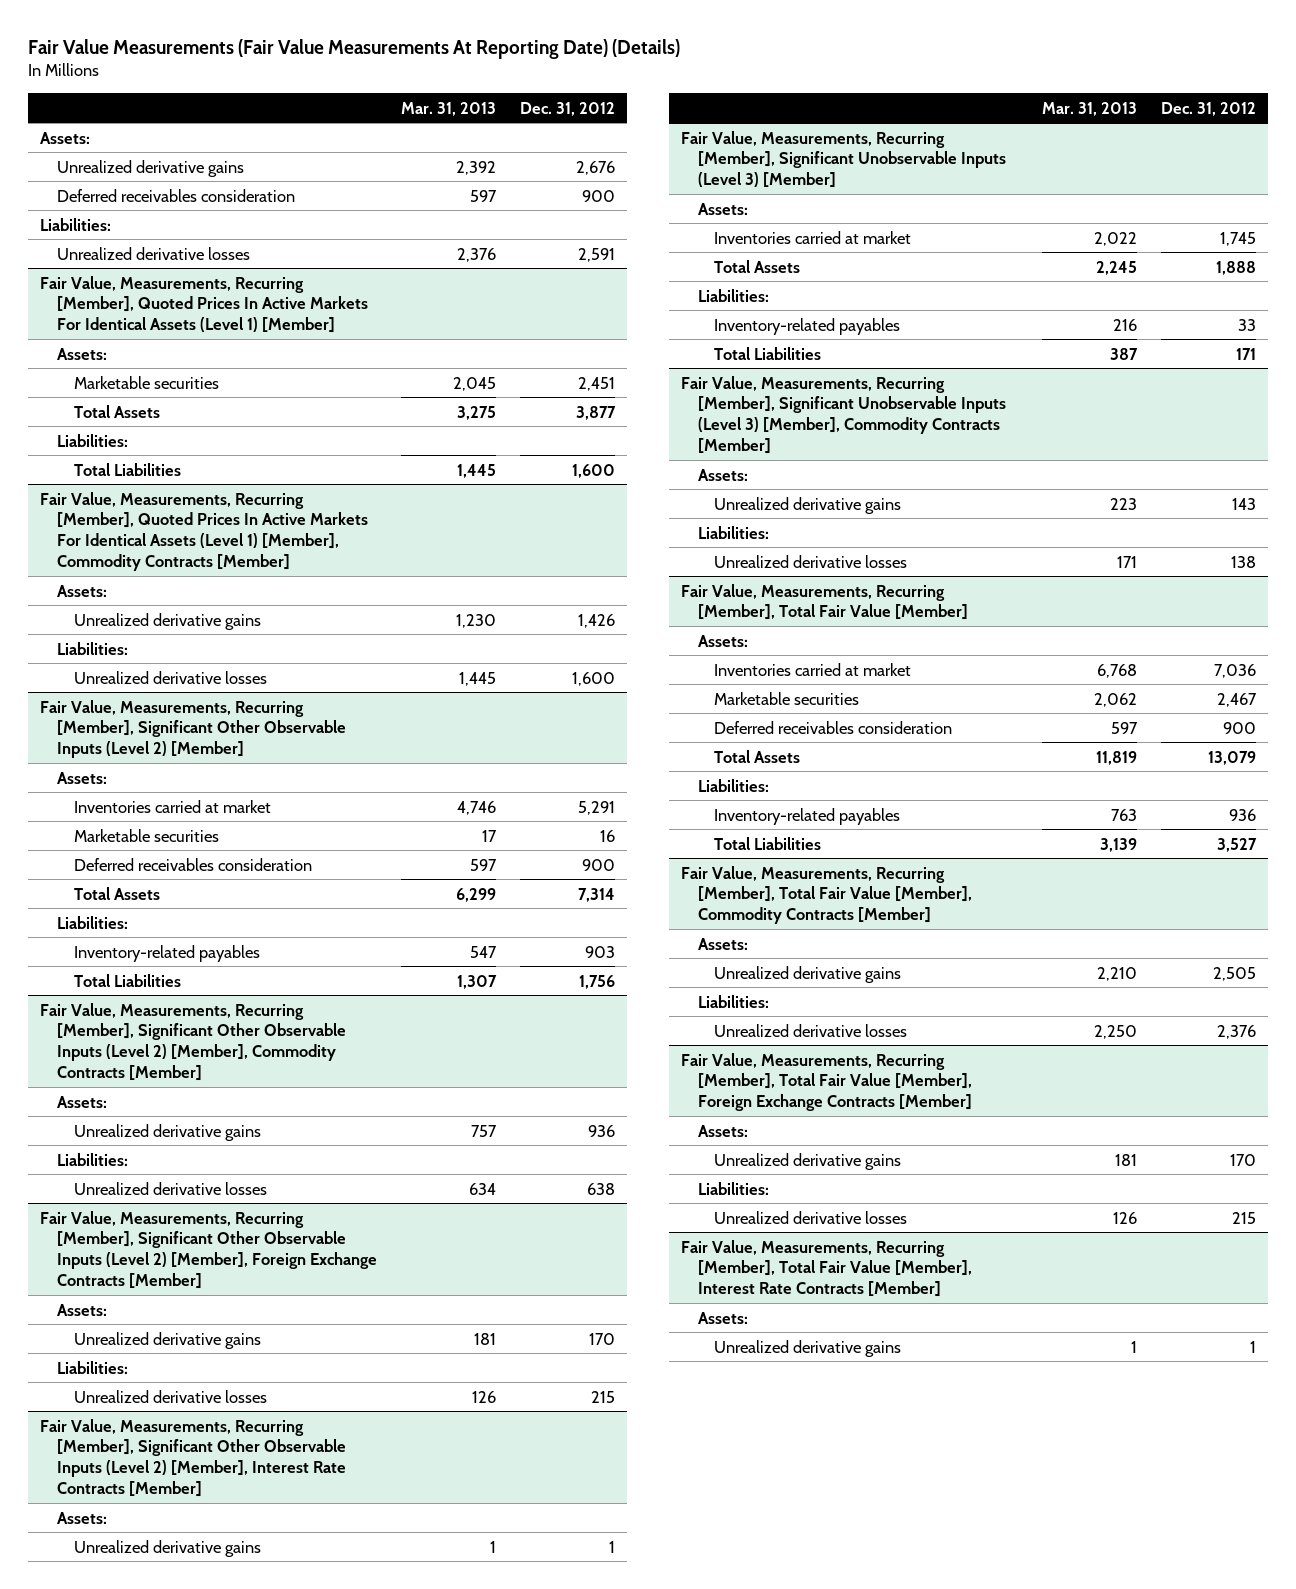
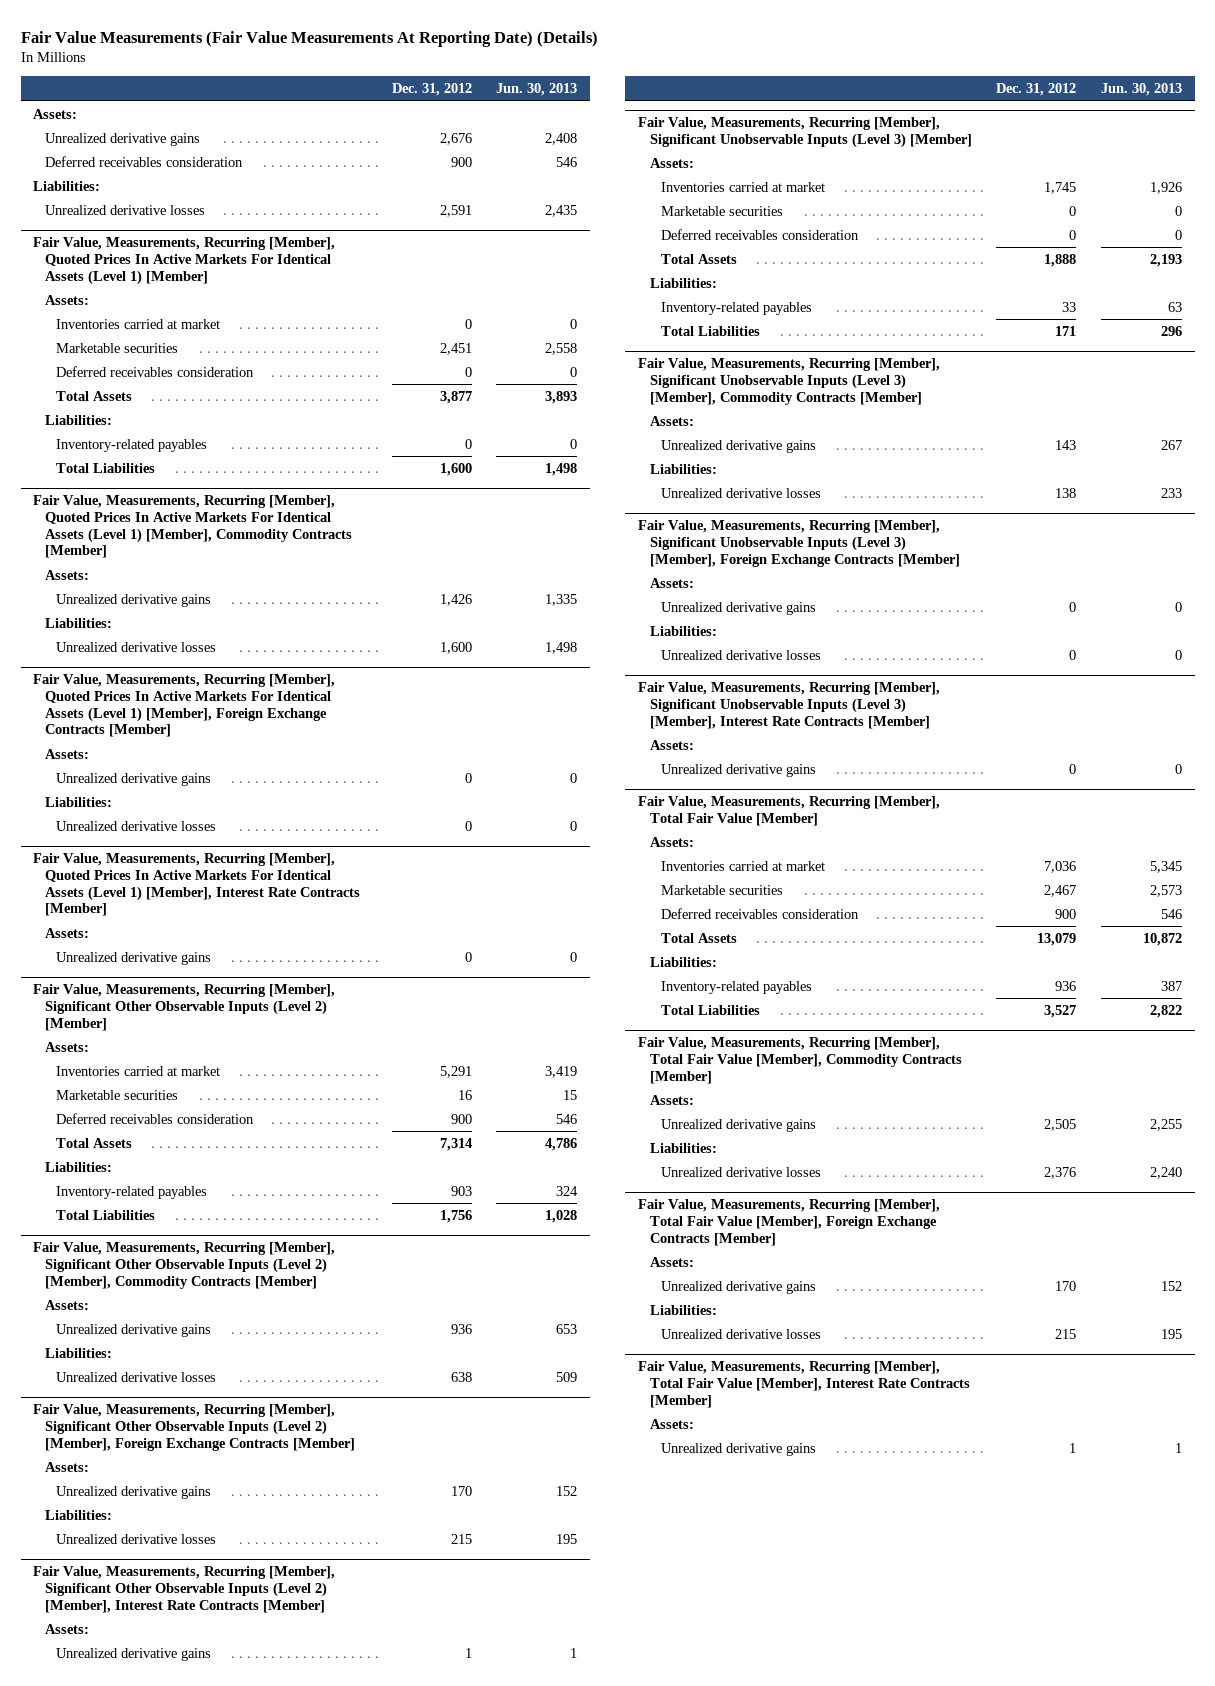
[400,101,496,116] Mar. 31, 2013 -> none
none -> [496,83,578,97] Jun. 30, 2013
none -> [56,318,221,329] Inventories carried at market
none -> [56,365,255,377] Deferred receivables consideration
none -> [56,438,208,452] Inventory-related payables
none -> [32,674,335,738] Fair Value, Measurements, Recurring [Member], Quoted Prices In Active Markets For Identical Assets (Level 1) [Member], Foreign Exchange Contracts [Member]
none -> [44,748,89,759] Assets:
none -> [56,772,212,786] Unrealized derivative gains
none -> [44,796,112,807] Liabilities:
none -> [56,820,217,831] Unrealized derivative losses
none -> [32,853,360,917] Fair Value, Measurements, Recurring [Member], Quoted Prices In Active Markets For Identical Assets (Level 1) [Member], Interest Rate Contracts [Member]
none -> [44,927,89,938] Assets:
none -> [56,951,212,965] Unrealized derivative gains
none -> [661,205,784,216] Marketable securities
none -> [661,228,860,240] Deferred receivables consideration
none -> [637,520,960,567] Fair Value, Measurements, Recurring [Member], Significant Unobservable Inputs (Level 3) [Member], Foreign Exchange Contracts [Member]
none -> [649,577,694,588] Assets:
none -> [661,601,817,615] Unrealized derivative gains
none -> [649,625,717,636] Liabilities:
none -> [661,649,822,660] Unrealized derivative losses
none -> [637,682,940,729] Fair Value, Measurements, Recurring [Member], Significant Unobservable Inputs (Level 3) [Member], Interest Rate Contracts [Member]
none -> [649,739,694,750] Assets:
none -> [661,763,817,777] Unrealized derivative gains

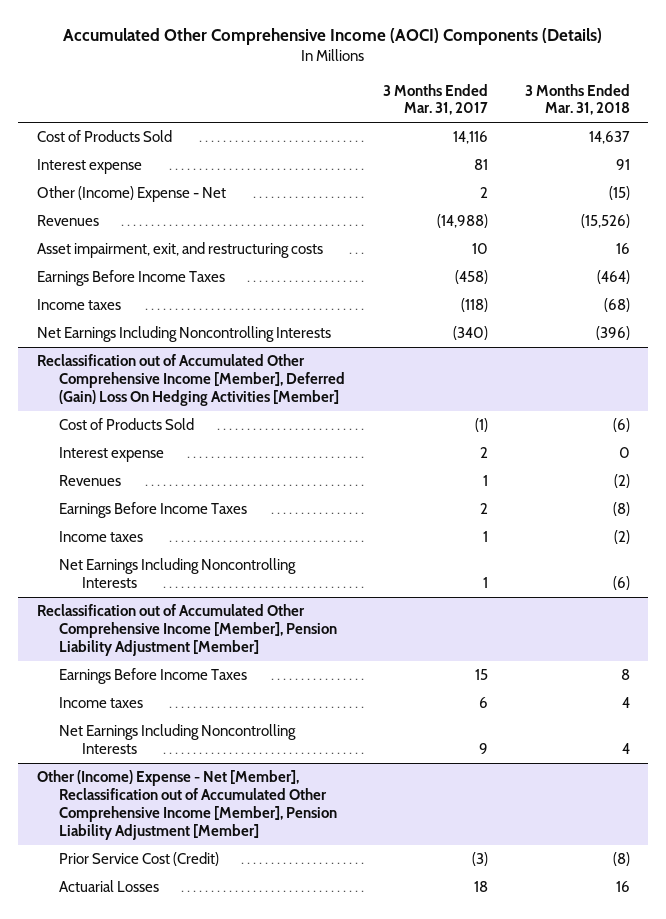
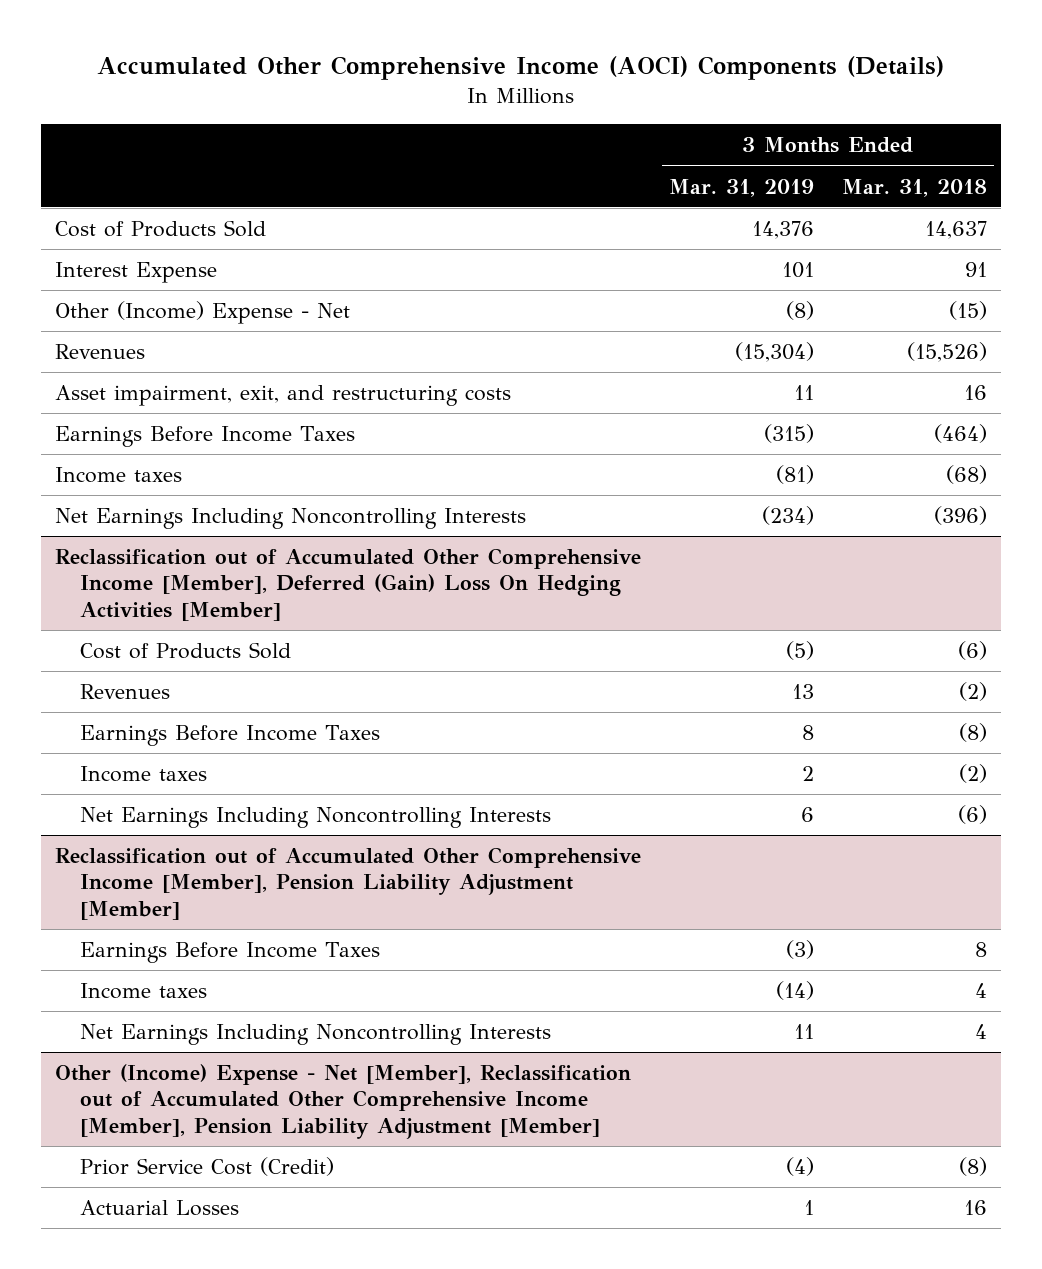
[382,83,488,116] 3 Months Ended Mar. 31, 2017 -> none
none -> [668,178,814,197] Mar. 31, 2019
[36,159,142,175] Interest expense -> [54,261,217,283] Interest Expense
[59,447,165,463] Interest expense -> none

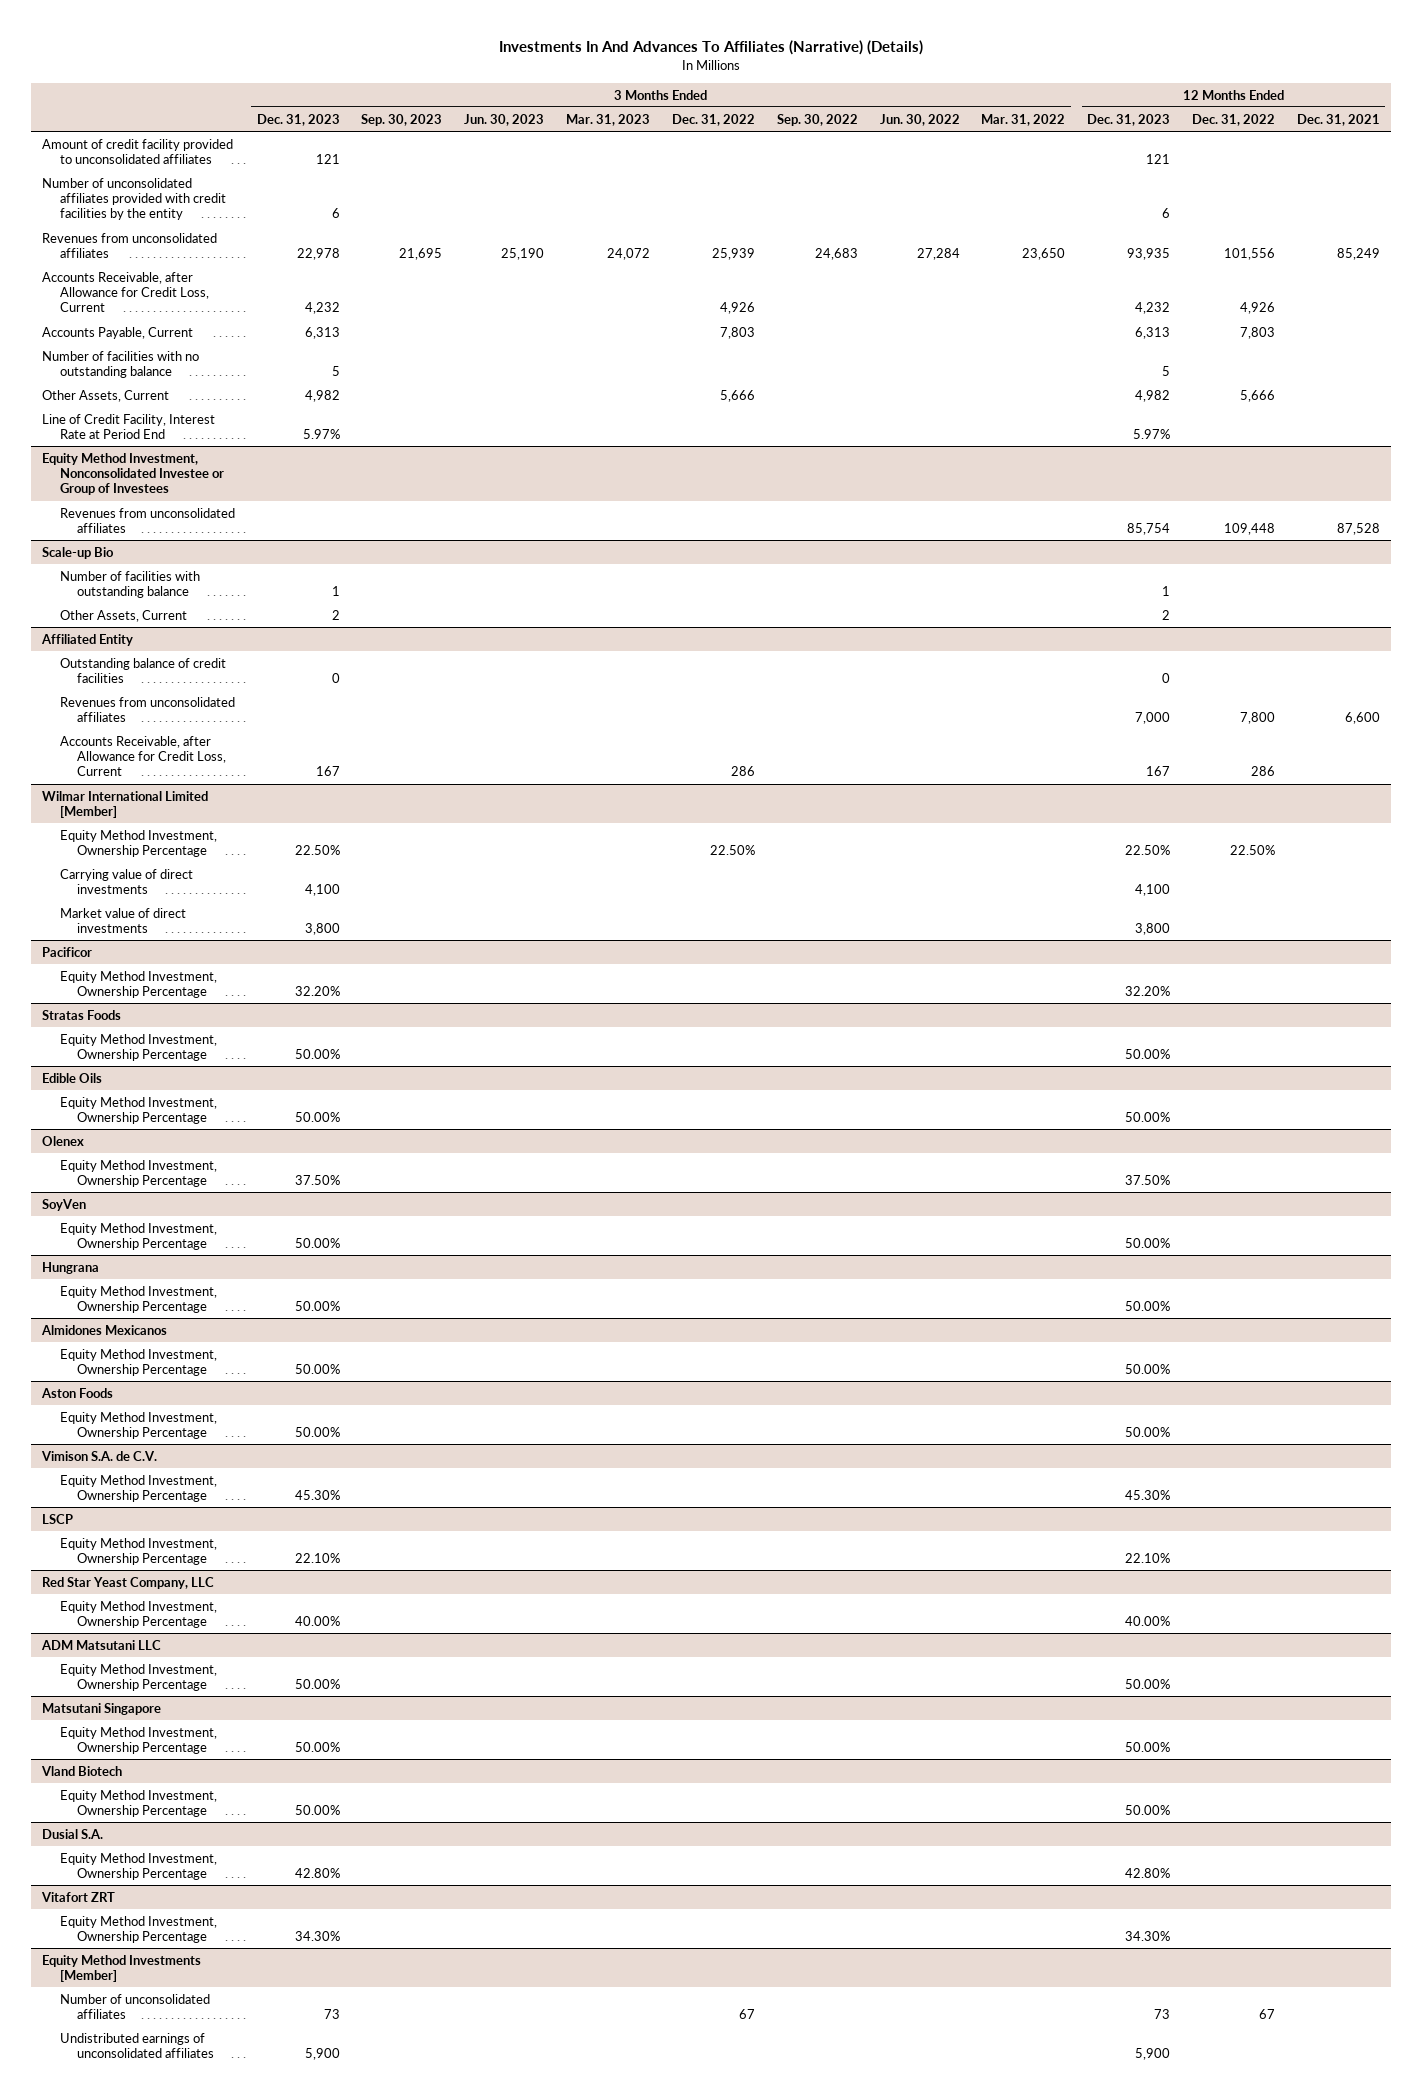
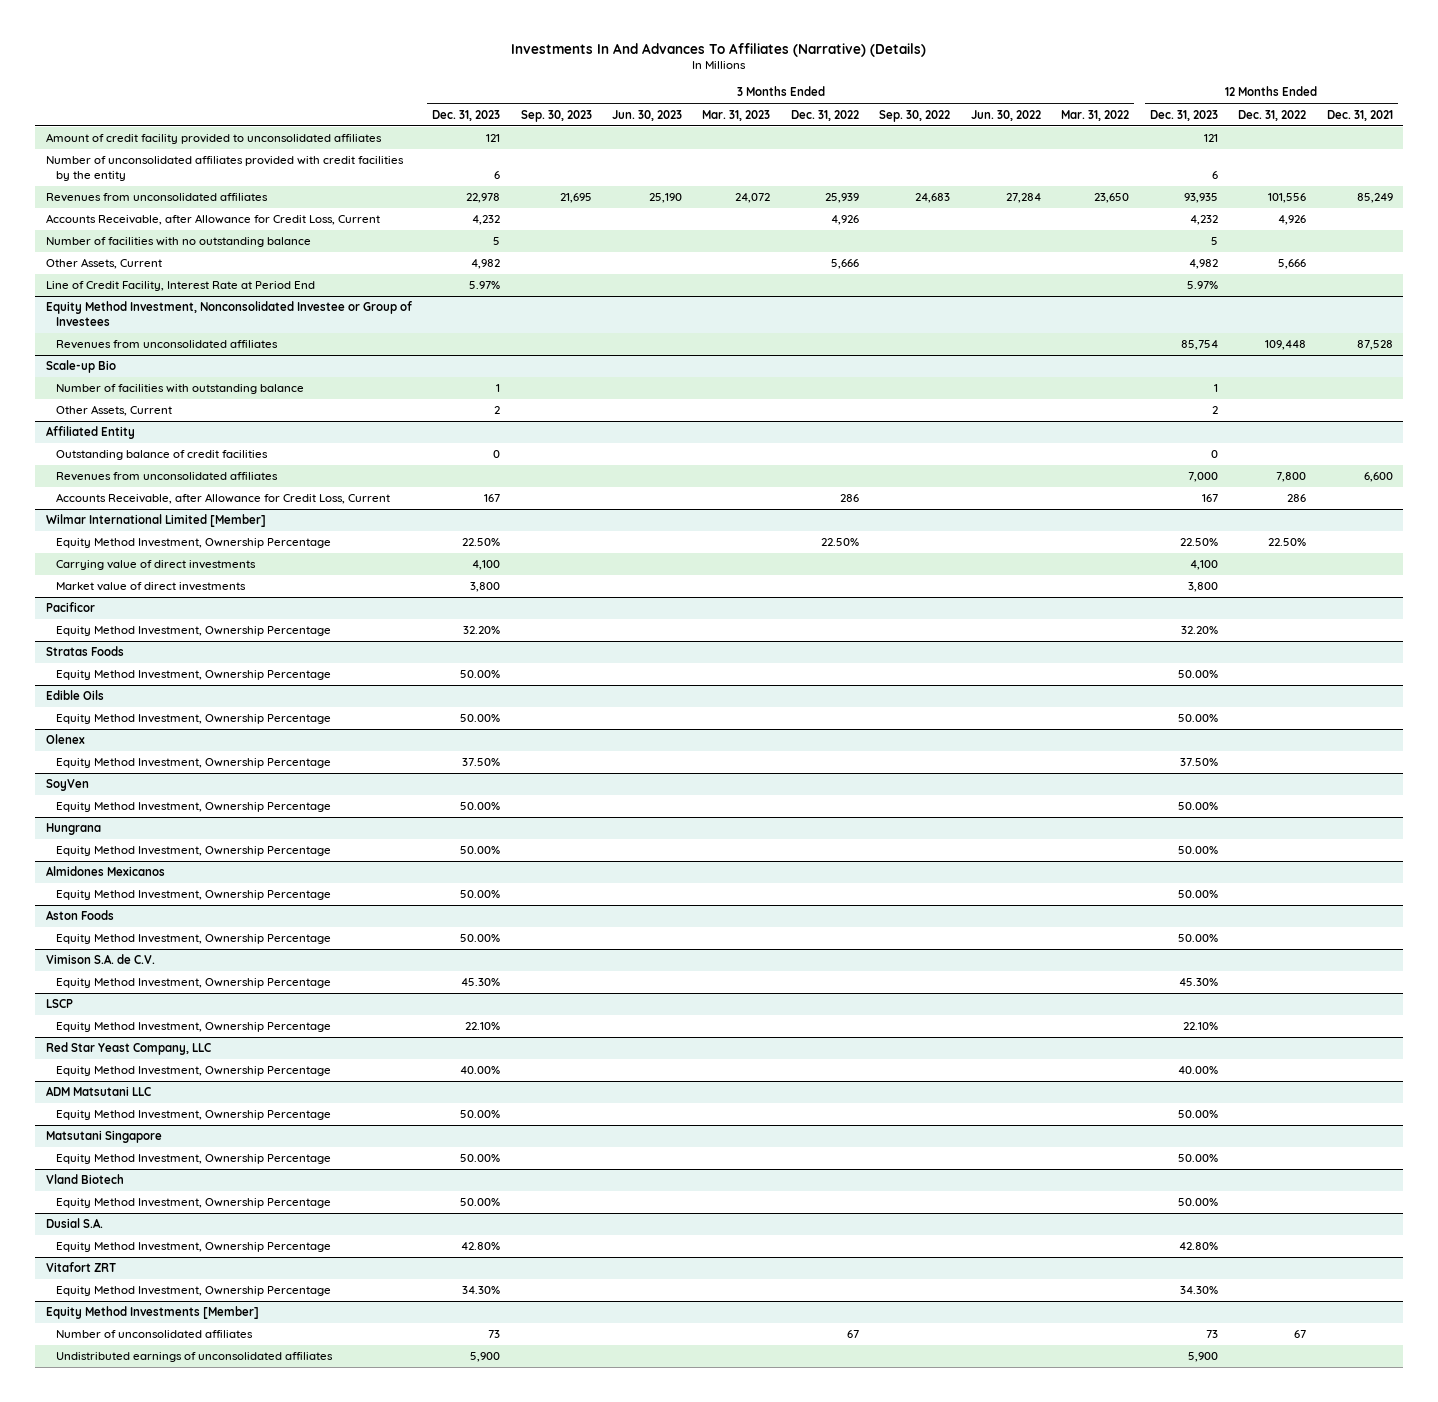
[42,326,194,339] Accounts Payable, Current -> none

